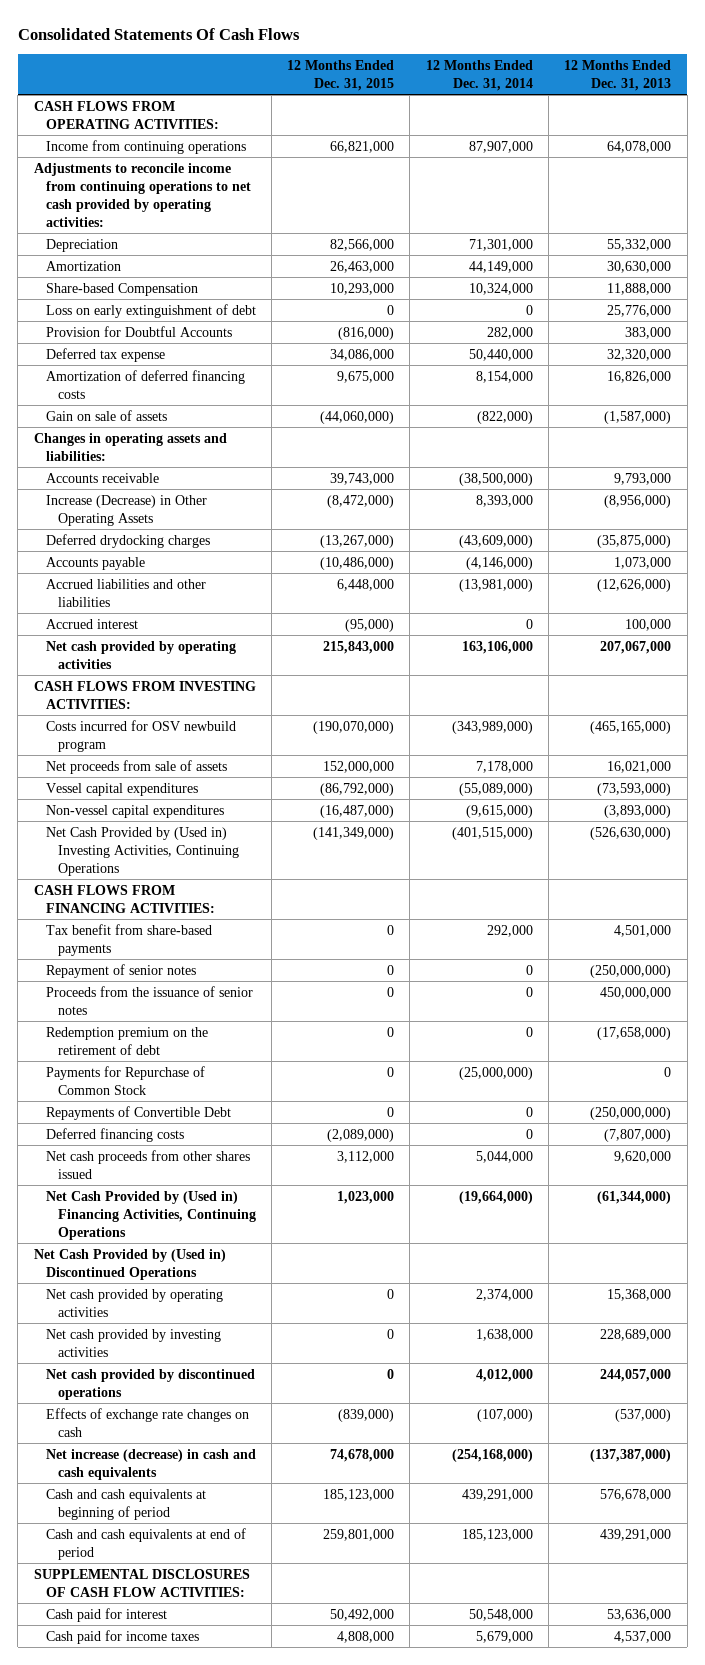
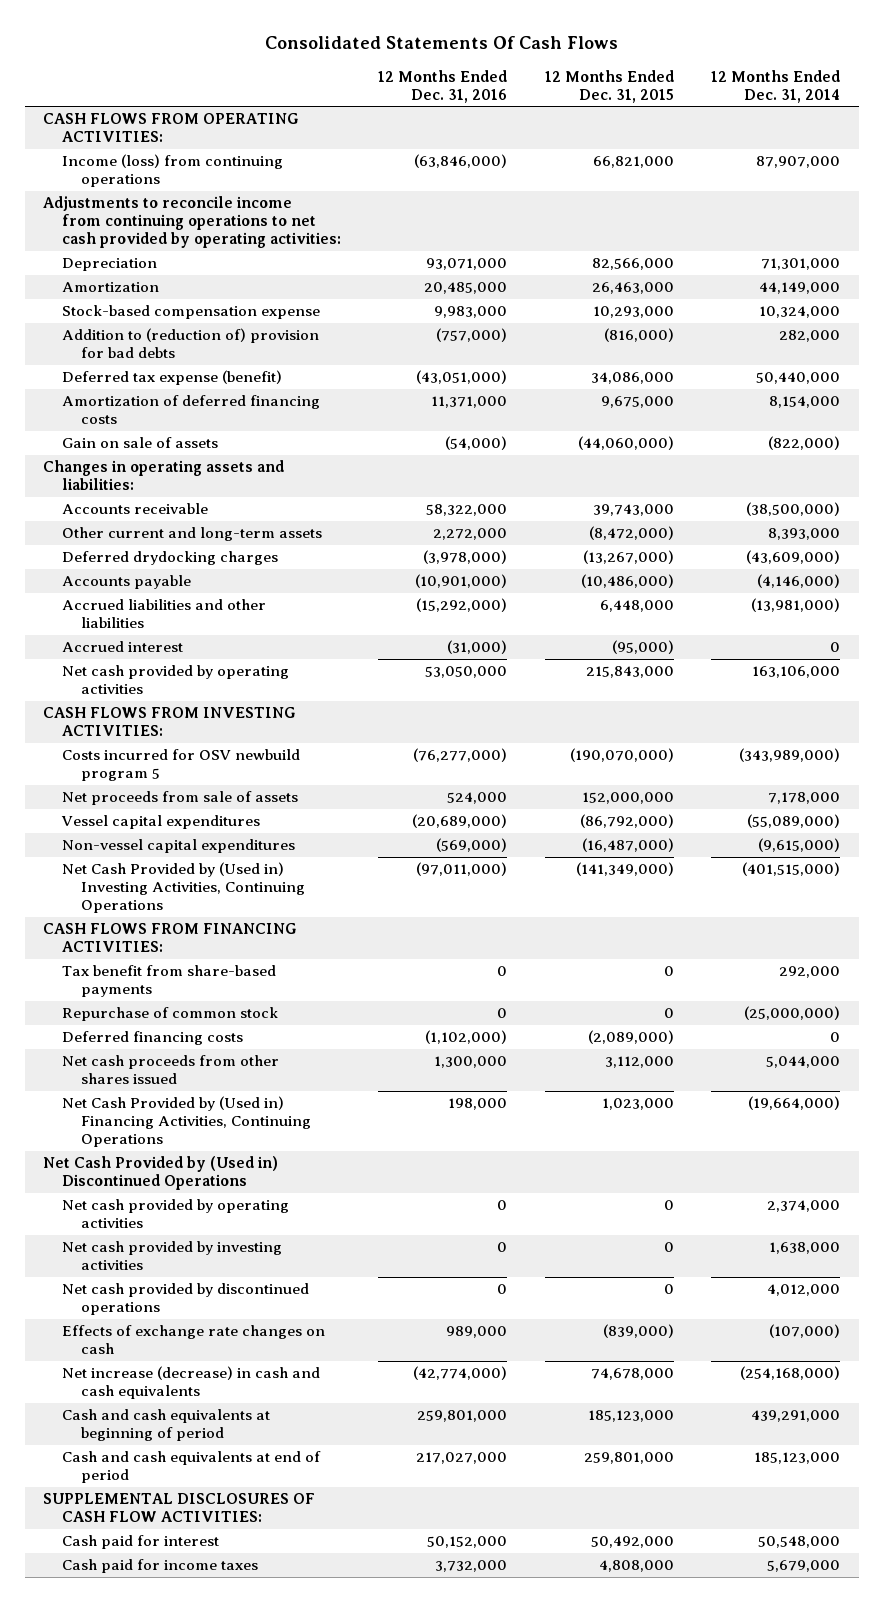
[564,59,672,91] 12 Months Ended Dec. 31, 2013 -> none
none -> [378,69,508,103] 12 Months Ended Dec. 31, 2016
[45,139,246,154] Income from continuing operations -> [61,154,283,188] Income (loss) from continuing operations
[45,303,256,318] Loss on early extinguishment of debt -> none
[45,282,198,296] Share-based Compensation -> [61,305,320,320] Stock-based compensation expense
[45,325,232,337] Provision for Doubtful Accounts -> [61,328,319,359] Addition to (reduction of) provision for bad debts
[45,347,165,362] Deferred tax expense -> [61,370,282,386] Deferred tax expense (benefit)
[45,494,207,526] Increase (Decrease) in Other Operating Assets -> [61,527,322,542] Other current and long-term assets
[45,719,236,752] Costs incurred for OSV newbuild program -> [61,749,300,782] Costs incurred for OSV newbuild program 5
[45,963,196,978] Repayment of senior notes -> none
[45,985,253,1015] Proceeds from the issuance of senior notes -> none
[45,1026,208,1055] Redemption premium on the retirement of debt -> none
[45,1105,231,1120] Repayments of Convertible Debt -> none
[45,1065,205,1095] Payments for Repurchase of Common Stock -> [61,1007,278,1022] Repurchase of common stock

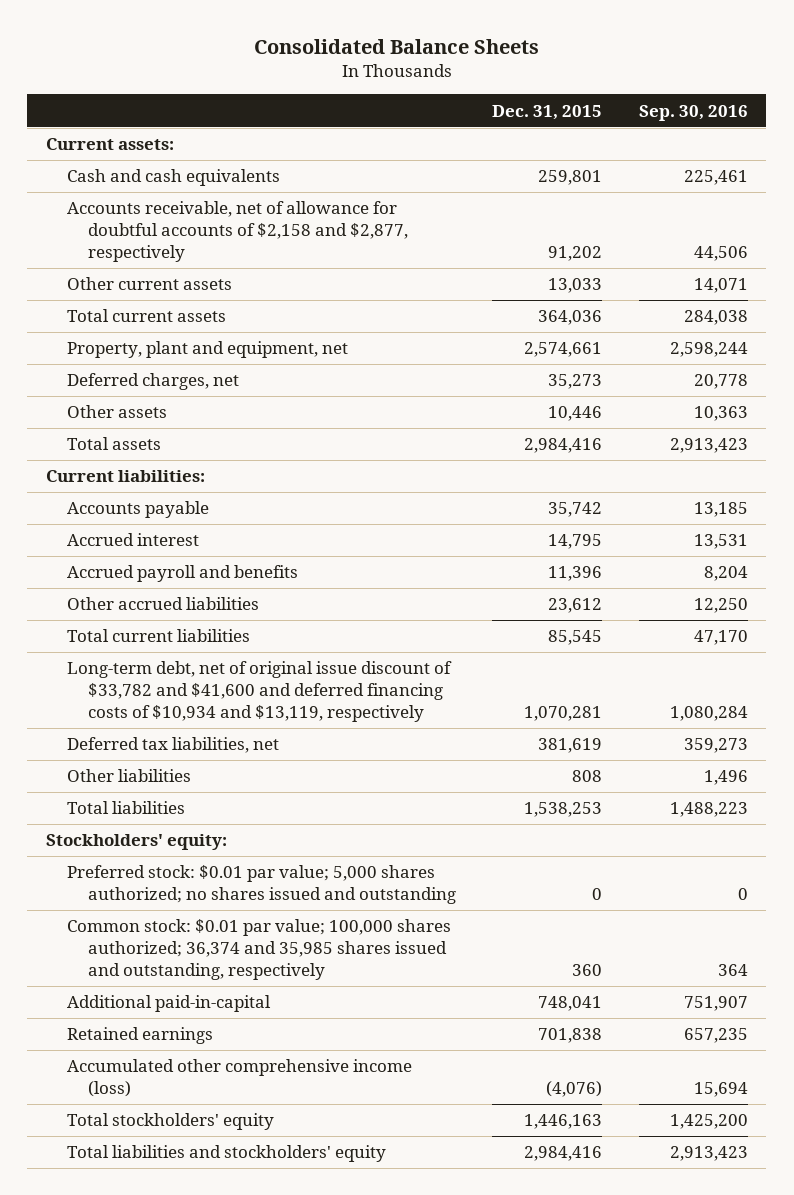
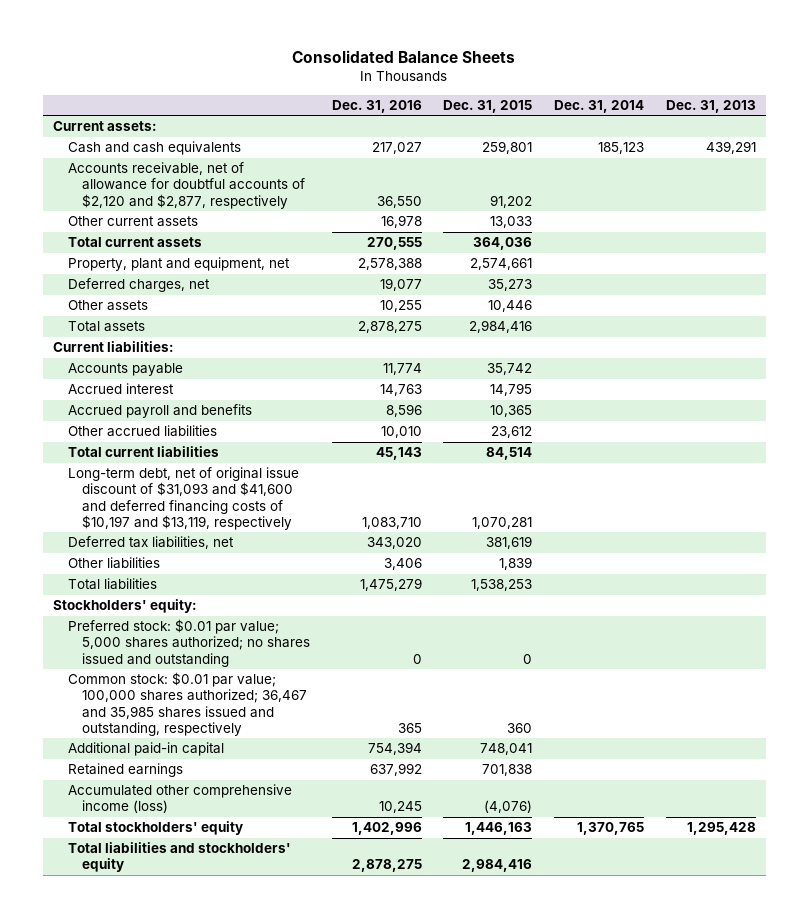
[639,104,749,121] Sep. 30, 2016 -> none
none -> [331,99,422,113] Dec. 31, 2016
none -> [553,99,644,113] Dec. 31, 2014
none -> [665,99,756,113] Dec. 31, 2013
[66,201,408,262] Accounts receivable, net of allowance for doubtful accounts of $2,158 and $2,877, respectively -> [67,162,305,209] Accounts receivable, net of allowance for doubtful accounts of $2,120 and $2,877, respectively
[548,566,603,582] 11,396 -> [490,405,533,418] 10,365
[548,630,603,646] 85,545 -> [486,447,533,461] 84,514
[66,661,452,722] Long-term debt, net of original issue discount of $33,782 and $41,600 and deferred financing costs of $10,934 and $13,119, respectively -> [67,467,299,530] Long-term debt, net of original issue discount of $31,093 and $41,600 and deferred financing costs of $10,197 and $13,119, respectively
[572,770,603,783] 808 -> [499,557,533,571] 1,839
[66,919,451,980] Common stock: $0.01 par value; 100,000 shares authorized; 36,374 and 35,985 shares issued and outstanding, respectively -> [67,672,307,736] Common stock: $0.01 par value; 100,000 shares authorized; 36,467 and 35,985 shares issued and outstanding, respectively
[66,995,271,1013] Additional paid-in-capital -> [67,742,224,757] Additional paid-in capital

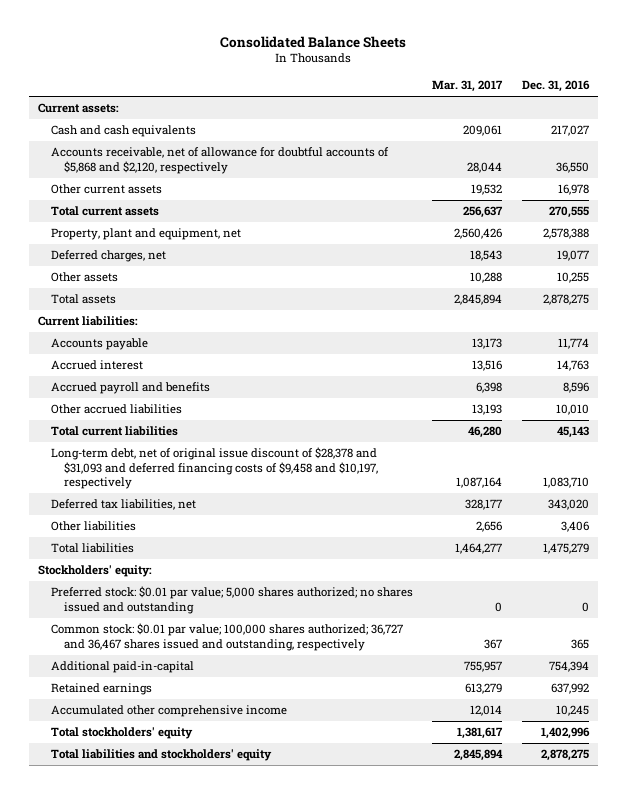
[443,99,533,113] Dec. 31, 2015 -> none
[553,99,644,113] Dec. 31, 2014 -> none
[665,99,756,113] Dec. 31, 2013 -> none
none -> [432,80,504,93] Mar. 31, 2017
[67,162,305,209] Accounts receivable, net of allowance for doubtful accounts of $2,120 and $2,877, respectively -> [51,147,390,174] Accounts receivable, net of allowance for doubtful accounts of $5,868 and $2,120, respectively
[67,467,299,530] Long-term debt, net of original issue discount of $31,093 and $41,600 and deferred financing costs of $10,197 and $13,119, respectively -> [51,447,379,490] Long-term debt, net of original issue discount of $28,378 and $31,093 and deferred financing costs of $9,458 and $10,197, respectively
[67,672,307,736] Common stock: $0.01 par value; 100,000 shares authorized; 36,467 and 35,985 shares issued and outstanding, respectively -> [51,623,404,651] Common stock: $0.01 par value; 100,000 shares authorized; 36,727 and 36,467 shares issued and outstanding, respectively
[67,742,224,757] Additional paid-in capital -> [51,661,195,674] Additional paid-in-capital
[67,784,292,814] Accumulated other comprehensive income (loss) -> [51,705,288,718] Accumulated other comprehensive income

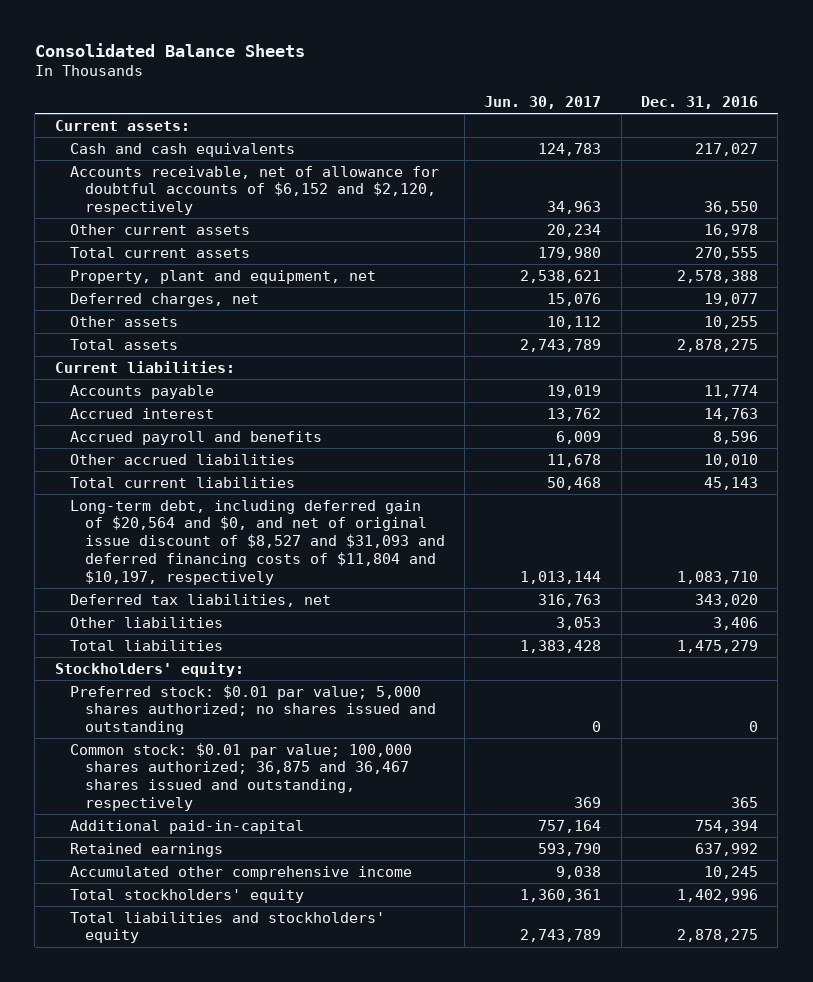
[432,80,504,93] Mar. 31, 2017 -> none
none -> [484,96,602,110] Jun. 30, 2017
[51,147,390,174] Accounts receivable, net of allowance for doubtful accounts of $5,868 and $2,120, respectively -> [69,165,439,216] Accounts receivable, net of allowance for doubtful accounts of $6,152 and $2,120, respectively
[51,447,379,490] Long-term debt, net of original issue discount of $28,378 and $31,093 and deferred financing costs of $9,458 and $10,197, respectively -> [69,499,445,585] Long-term debt, including deferred gain of $20,564 and $0, and net of original issue discount of $8,527 and $31,093 and deferred financing costs of $11,804 and $10,197, respectively
[51,623,404,651] Common stock: $0.01 par value; 100,000 shares authorized; 36,727 and 36,467 shares issued and outstanding, respectively -> [69,742,412,812] Common stock: $0.01 par value; 100,000 shares authorized; 36,875 and 36,467 shares issued and outstanding, respectively

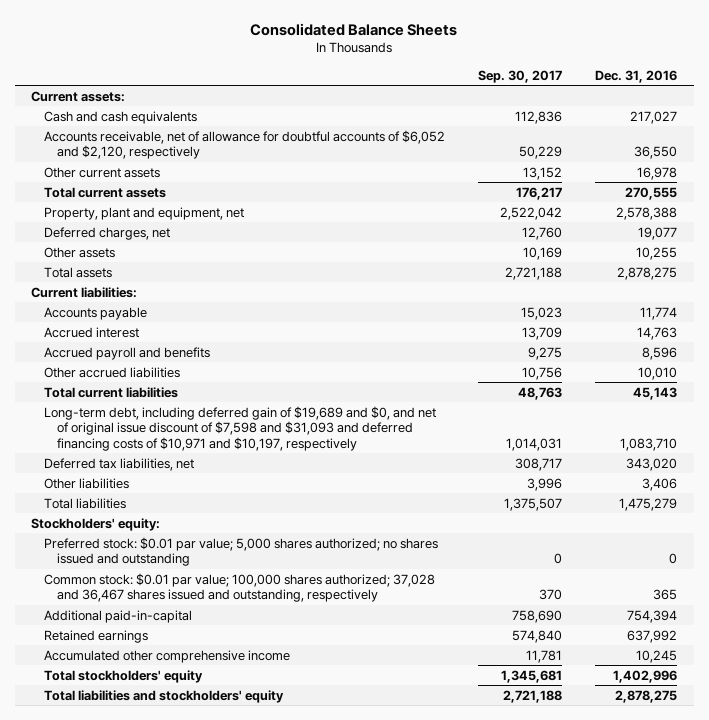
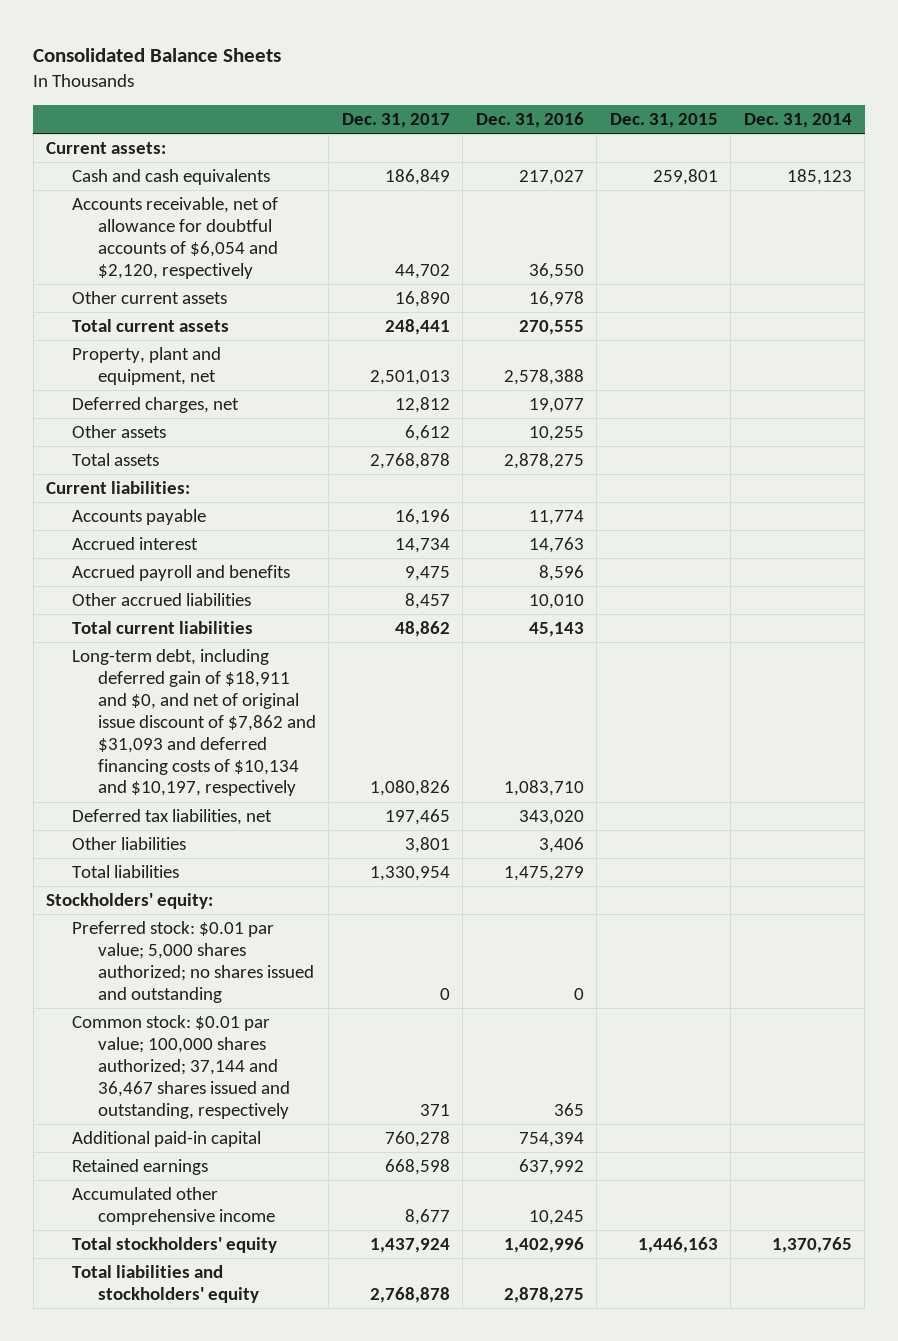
[478,70,563,84] Sep. 30, 2017 -> none
none -> [341,113,450,129] Dec. 31, 2017
none -> [609,113,718,129] Dec. 31, 2015
none -> [743,113,852,129] Dec. 31, 2014
[44,129,446,160] Accounts receivable, net of allowance for doubtful accounts of $6,052 and $2,120, respectively -> [71,197,278,279] Accounts receivable, net of allowance for doubtful accounts of $6,054 and $2,120, respectively
[44,405,437,451] Long-term debt, including deferred gain of $19,689 and $0, and net of original issue discount of $7,598 and $31,093 and deferred financing costs of $10,971 and $10,197, respectively -> [71,649,316,797] Long-term debt, including deferred gain of $18,911 and $0, and net of original issue discount of $7,862 and $31,093 and deferred financing costs of $10,134 and $10,197, respectively
[44,572,436,603] Common stock: $0.01 par value; 100,000 shares authorized; 37,028 and 36,467 shares issued and outstanding, respectively -> [71,1015,290,1119] Common stock: $0.01 par value; 100,000 shares authorized; 37,144 and 36,467 shares issued and outstanding, respectively
[44,609,193,623] Additional paid-in-capital -> [71,1131,261,1148] Additional paid-in capital

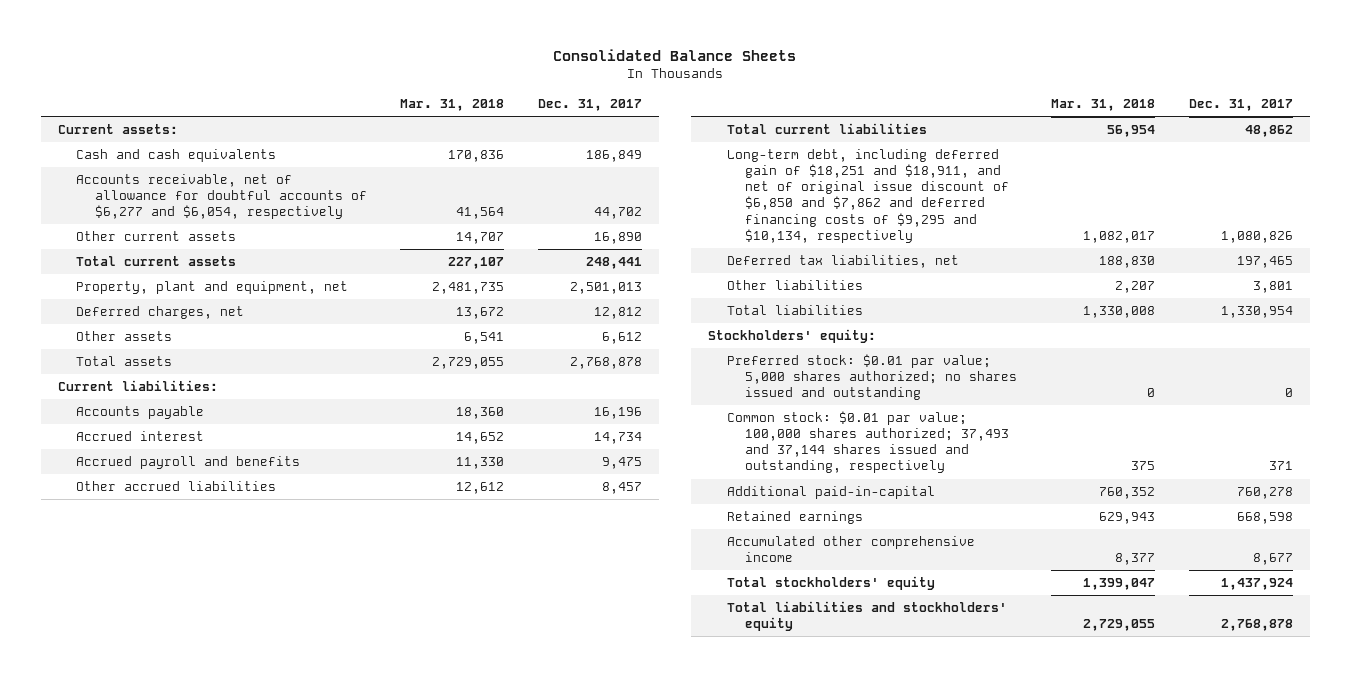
[475,112,584,129] Dec. 31, 2016 -> none
[609,113,718,129] Dec. 31, 2015 -> none
[743,113,852,129] Dec. 31, 2014 -> none
none -> [400,98,505,111] Mar. 31, 2018
[71,197,278,279] Accounts receivable, net of allowance for doubtful accounts of $6,054 and $2,120, respectively -> [76,174,367,220] Accounts receivable, net of allowance for doubtful accounts of $6,277 and $6,054, respectively
[71,649,316,797] Long-term debt, including deferred gain of $18,911 and $0, and net of original issue discount of $7,862 and $31,093 and deferred financing costs of $10,134 and $10,197, respectively -> [726,149,1009,243] Long-term debt, including deferred gain of $18,251 and $18,911, and net of original issue discount of $6,850 and $7,862 and deferred financing costs of $9,295 and $10,134, respectively
[71,1015,290,1119] Common stock: $0.01 par value; 100,000 shares authorized; 37,144 and 36,467 shares issued and outstanding, respectively -> [726,411,1009,474] Common stock: $0.01 par value; 100,000 shares authorized; 37,493 and 37,144 shares issued and outstanding, respectively
[71,1131,261,1148] Additional paid-in capital -> [726,486,935,500] Additional paid-in-capital

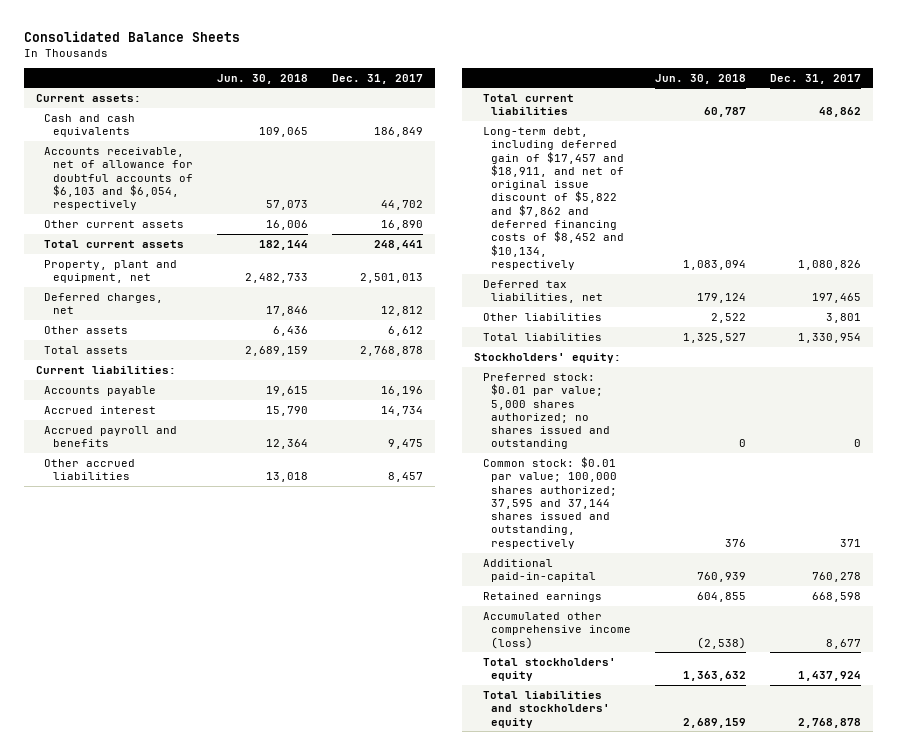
[400,98,505,111] Mar. 31, 2018 -> none
none -> [216,73,308,84] Jun. 30, 2018
[76,174,367,220] Accounts receivable, net of allowance for doubtful accounts of $6,277 and $6,054, respectively -> [44,146,193,211] Accounts receivable, net of allowance for doubtful accounts of $6,103 and $6,054, respectively
[726,149,1009,243] Long-term debt, including deferred gain of $18,251 and $18,911, and net of original issue discount of $6,850 and $7,862 and deferred financing costs of $9,295 and $10,134, respectively -> [482,126,624,271] Long-term debt, including deferred gain of $17,457 and $18,911, and net of original issue discount of $5,822 and $7,862 and deferred financing costs of $8,452 and $10,134, respectively
[726,411,1009,474] Common stock: $0.01 par value; 100,000 shares authorized; 37,493 and 37,144 shares issued and outstanding, respectively -> [482,456,617,549] Common stock: $0.01 par value; 100,000 shares authorized; 37,595 and 37,144 shares issued and outstanding, respectively
[726,536,975,563] Accumulated other comprehensive income -> [482,611,631,649] Accumulated other comprehensive income (loss)

